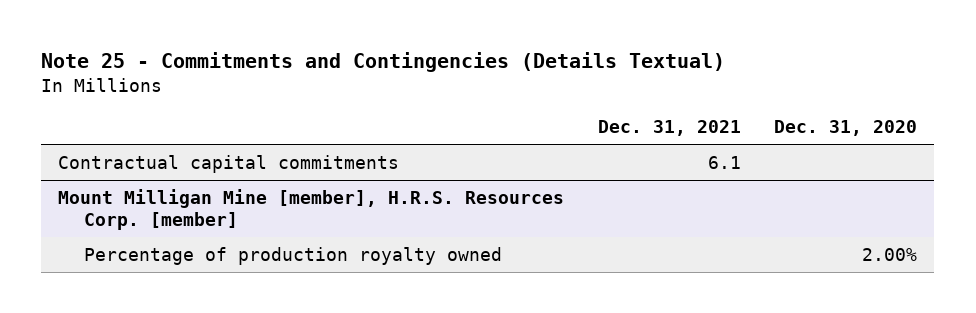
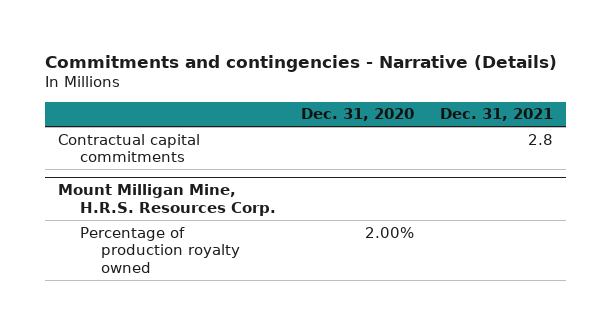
[41,52,726,73] Note 25 - Commitments and Contingencies (Details Textual) -> [45,54,558,72] Commitments and contingencies - Narrative (Details)
[707,155,741,169] 6.1 -> [527,133,553,145] 2.8
[58,188,565,231] Mount Milligan Mine [member], H.R.S. Resources Corp. [member] -> [58,184,276,217] Mount Milligan Mine, H.R.S. Resources Corp.

